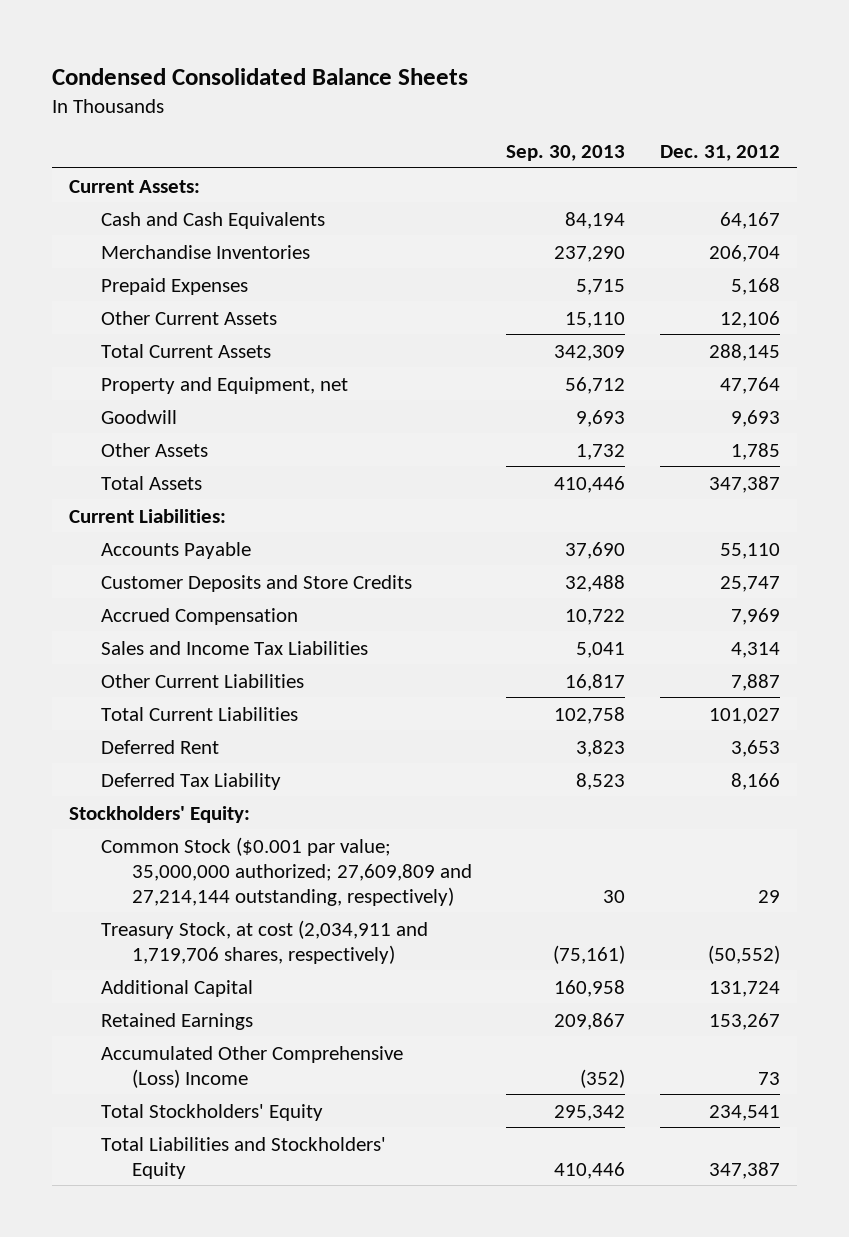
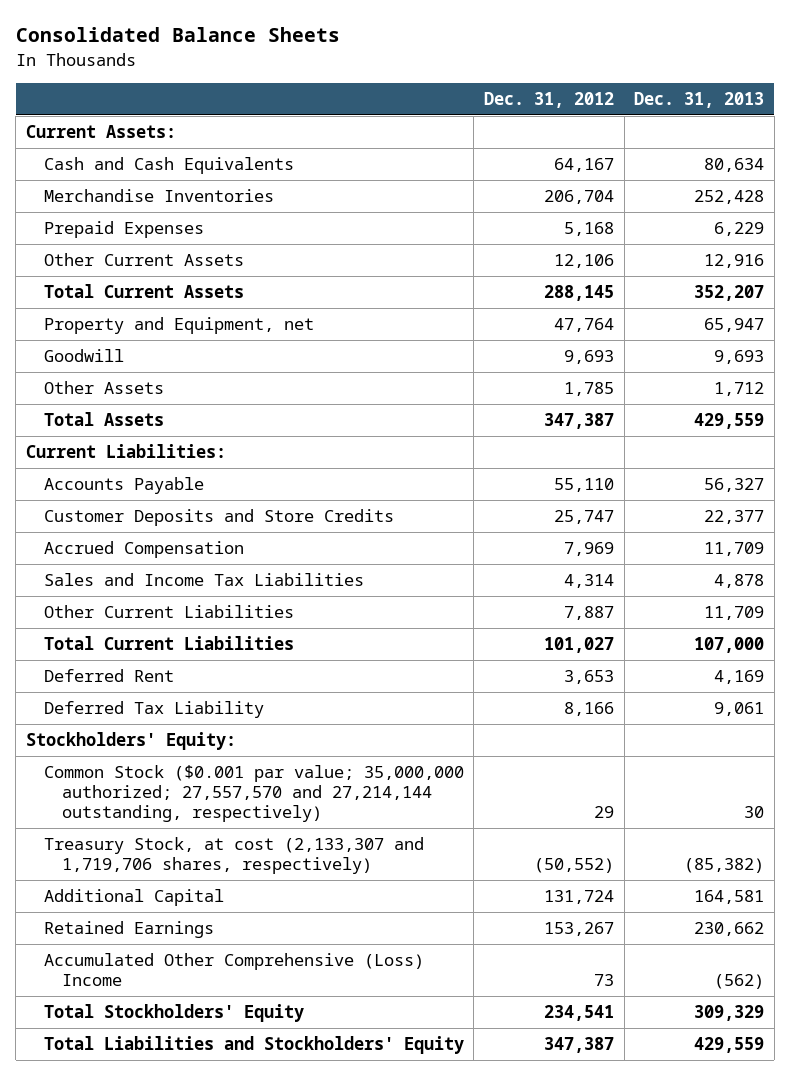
[51,67,468,85] Condensed Consolidated Balance Sheets -> [15,27,340,43] Consolidated Balance Sheets
[506,145,626,162] Sep. 30, 2013 -> none
none -> [634,91,765,108] Dec. 31, 2013
[100,836,473,906] Common Stock ($0.001 par value; 35,000,000 authorized; 27,609,809 and 27,214,144 outstanding, respectively) -> [43,765,464,822] Common Stock ($0.001 par value; 35,000,000 authorized; 27,557,570 and 27,214,144 outstanding, respectively)
[100,919,428,964] Treasury Stock, at cost (2,034,911 and 1,719,706 shares, respectively) -> [43,837,424,874] Treasury Stock, at cost (2,133,307 and 1,719,706 shares, respectively)

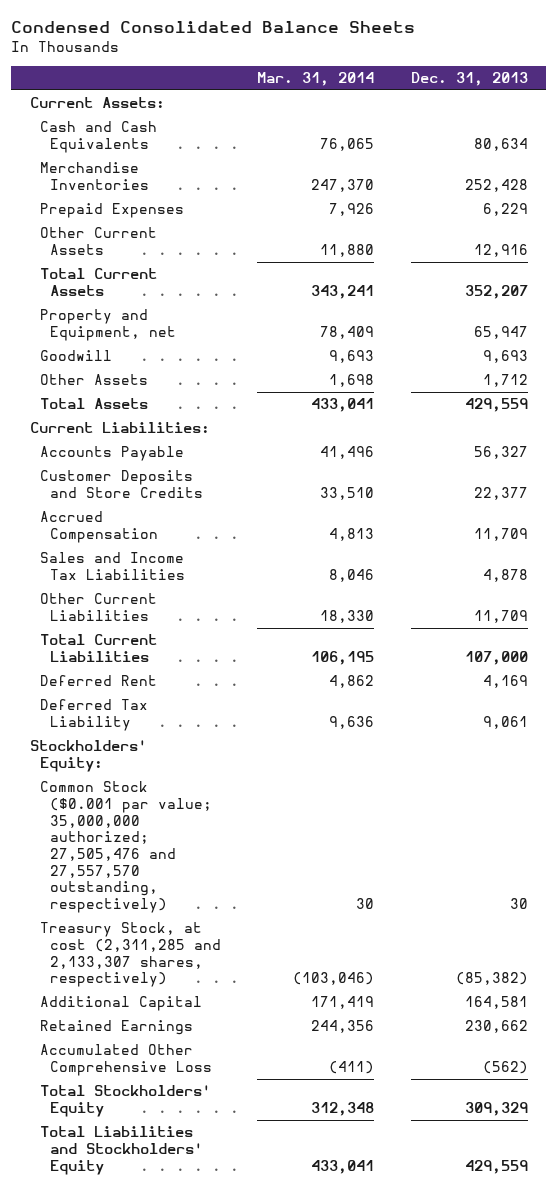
[15,27,340,43] Consolidated Balance Sheets -> [11,21,416,34] Condensed Consolidated Balance Sheets
[483,91,614,108] Dec. 31, 2012 -> none
none -> [257,72,375,87] Mar. 31, 2014
[43,765,464,822] Common Stock ($0.001 par value; 35,000,000 authorized; 27,557,570 and 27,214,144 outstanding, respectively) -> [39,781,213,913] Common Stock ($0.001 par value; 35,000,000 authorized; 27,505,476 and 27,557,570 outstanding, respectively)
[43,837,424,874] Treasury Stock, at cost (2,133,307 and 1,719,706 shares, respectively) -> [39,922,222,988] Treasury Stock, at cost (2,311,285 and 2,133,307 shares, respectively)
[43,953,424,986] Accumulated Other Comprehensive (Loss) Income -> [39,1044,213,1076] Accumulated Other Comprehensive Loss

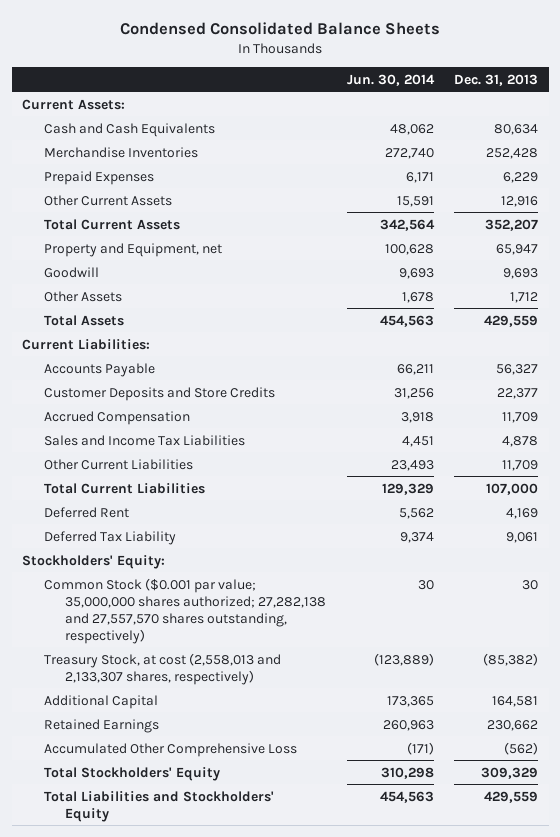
[257,72,375,87] Mar. 31, 2014 -> none
none -> [346,73,435,86] Jun. 30, 2014
[39,781,213,913] Common Stock ($0.001 par value; 35,000,000 authorized; 27,505,476 and 27,557,570 outstanding, respectively) -> [43,577,327,644] Common Stock ($0.001 par value; 35,000,000 shares authorized; 27,282,138 and 27,557,570 shares outstanding, respectively)
[39,922,222,988] Treasury Stock, at cost (2,311,285 and 2,133,307 shares, respectively) -> [43,652,281,685] Treasury Stock, at cost (2,558,013 and 2,133,307 shares, respectively)

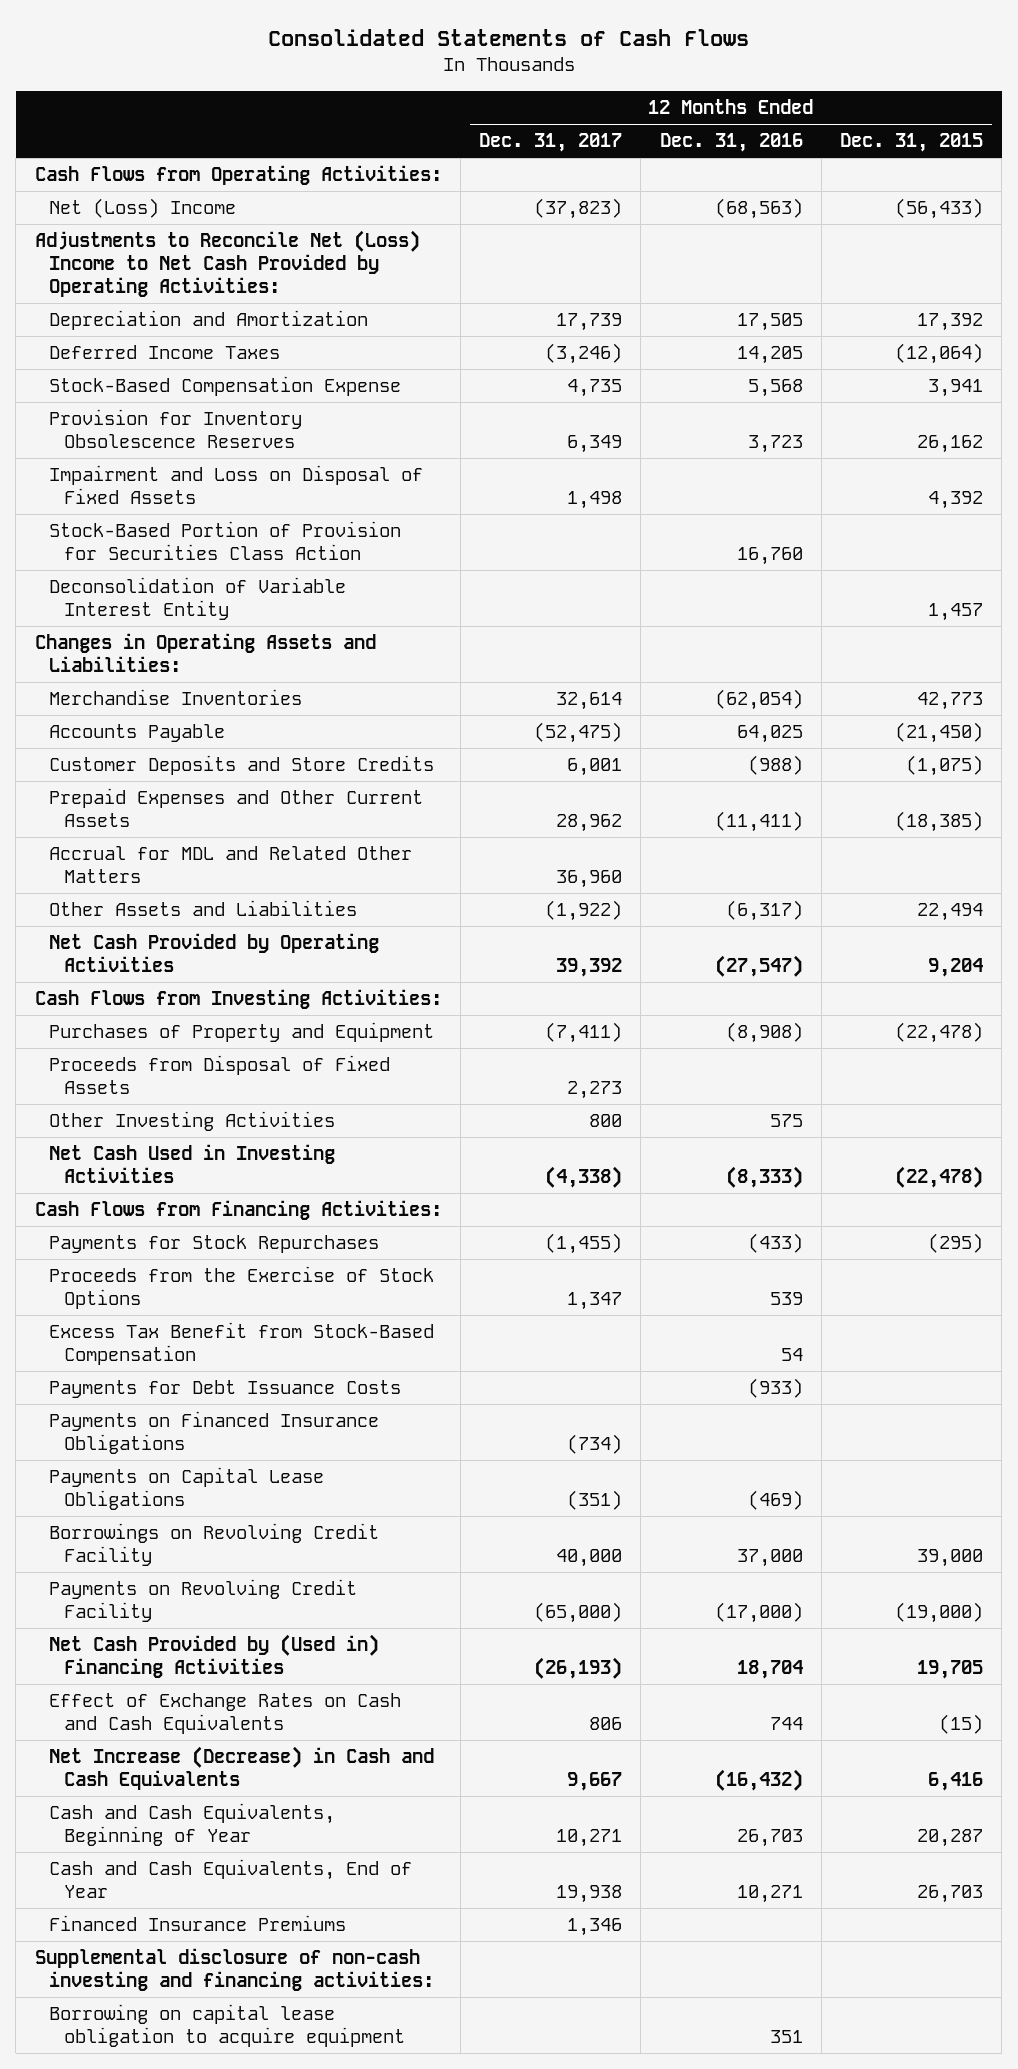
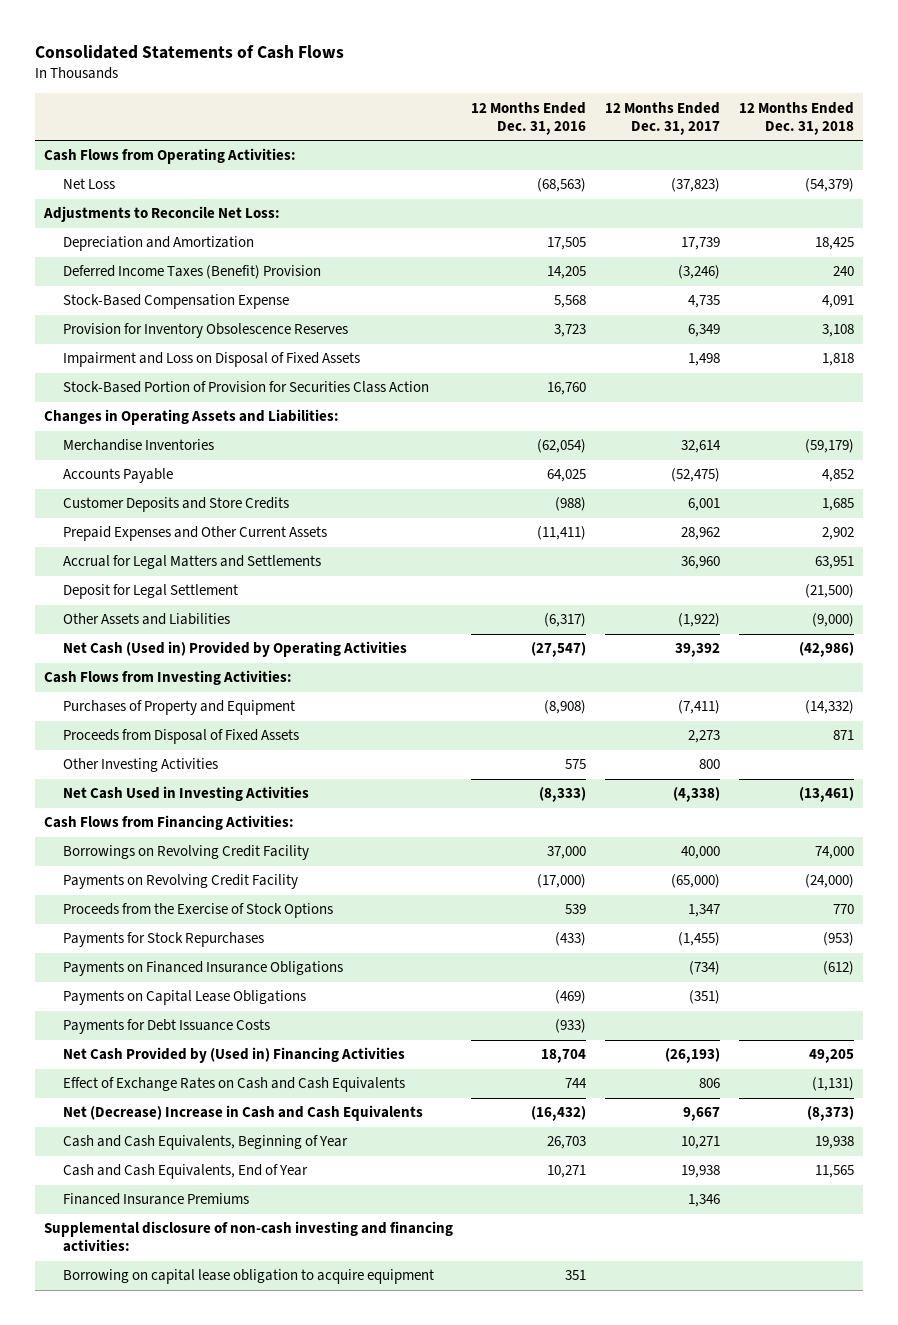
[840,133,984,153] Dec. 31, 2015 -> none
none -> [738,101,854,135] 12 Months Ended Dec. 31, 2018
[49,198,237,219] Net (Loss) Income -> [62,178,115,190] Net Loss
[34,230,420,297] Adjustments to Reconcile Net (Loss) Income to Net Cash Provided by Operating Activities: -> [42,206,280,223] Adjustments to Reconcile Net Loss:
[49,345,281,360] Deferred Income Taxes -> [62,265,321,280] Deferred Income Taxes (Benefit) Provision
[49,577,347,621] Deconsolidation of Variable Interest Entity -> none
[49,846,413,884] Accrual for MDL and Related Other Matters -> [62,555,321,570] Accrual for Legal Matters and Settlements
none -> [62,584,238,600] Deposit for Legal Settlement
[49,933,380,973] Net Cash Provided by Operating Activities -> [62,641,407,658] Net Cash (Used in) Provided by Operating Activities
[49,1523,380,1567] Borrowings on Revolving Credit Facility -> [62,845,309,861] Borrowings on Revolving Credit Facility
[49,1579,358,1623] Payments on Revolving Credit Facility -> [62,874,298,890] Payments on Revolving Credit Facility
[49,1322,435,1366] Excess Tax Benefit from Stock-Based Compensation -> none
[49,1235,380,1254] Payments for Stock Repurchases -> [62,932,264,948] Payments for Stock Repurchases
[49,1380,402,1399] Payments for Debt Issuance Costs -> [62,1019,270,1035] Payments for Debt Issuance Costs
[49,1746,435,1791] Net Increase (Decrease) in Cash and Cash Equivalents -> [62,1105,423,1122] Net (Decrease) Increase in Cash and Cash Equivalents

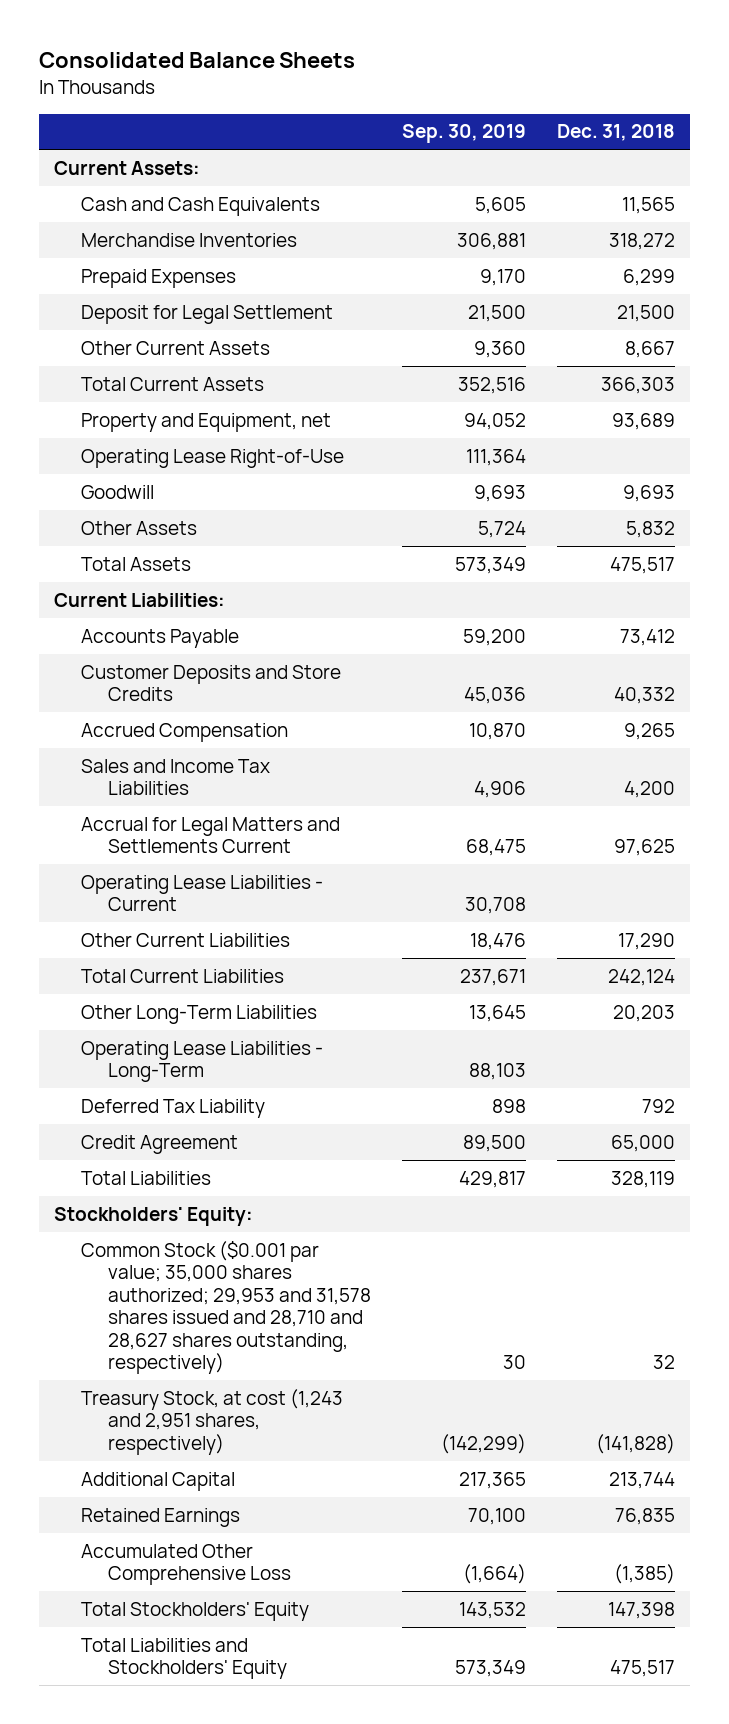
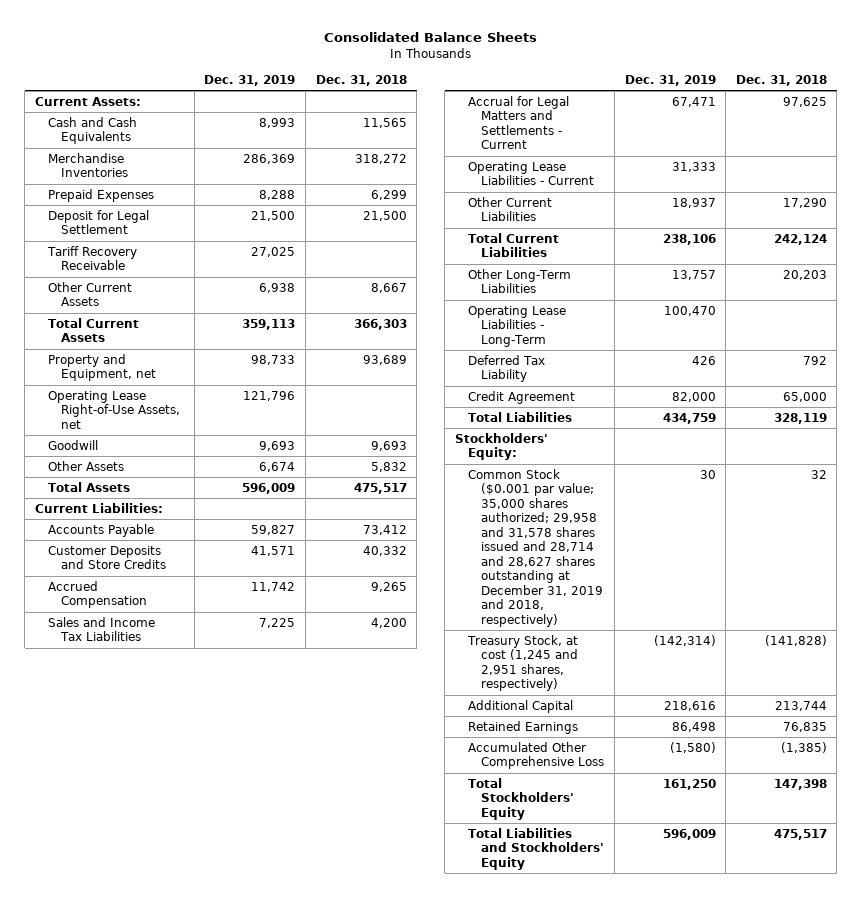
[401,124,526,144] Sep. 30, 2019 -> none
none -> [204,74,296,86] Dec. 31, 2019
none -> [47,245,138,271] Tariff Recovery Receivable
[80,448,344,468] Operating Lease Right-of-Use -> [48,390,181,429] Operating Lease Right-of-Use Assets, net
[80,816,340,854] Accrual for Legal Matters and Settlements Current -> [468,95,570,150] Accrual for Legal Matters and Settlements - Current
[80,1240,371,1375] Common Stock ($0.001 par value; 35,000 shares authorized; 29,953 and 31,578 shares issued and 28,710 and 28,627 shares outstanding, respectively) -> [468,468,604,627] Common Stock ($0.001 par value; 35,000 shares authorized; 29,958 and 31,578 shares issued and 28,714 and 28,627 shares outstanding at December 31, 2019 and 2018, respectively)
[80,1388,343,1455] Treasury Stock, at cost (1,243 and 2,951 shares, respectively) -> [467,634,579,692] Treasury Stock, at cost (1,245 and 2,951 shares, respectively)

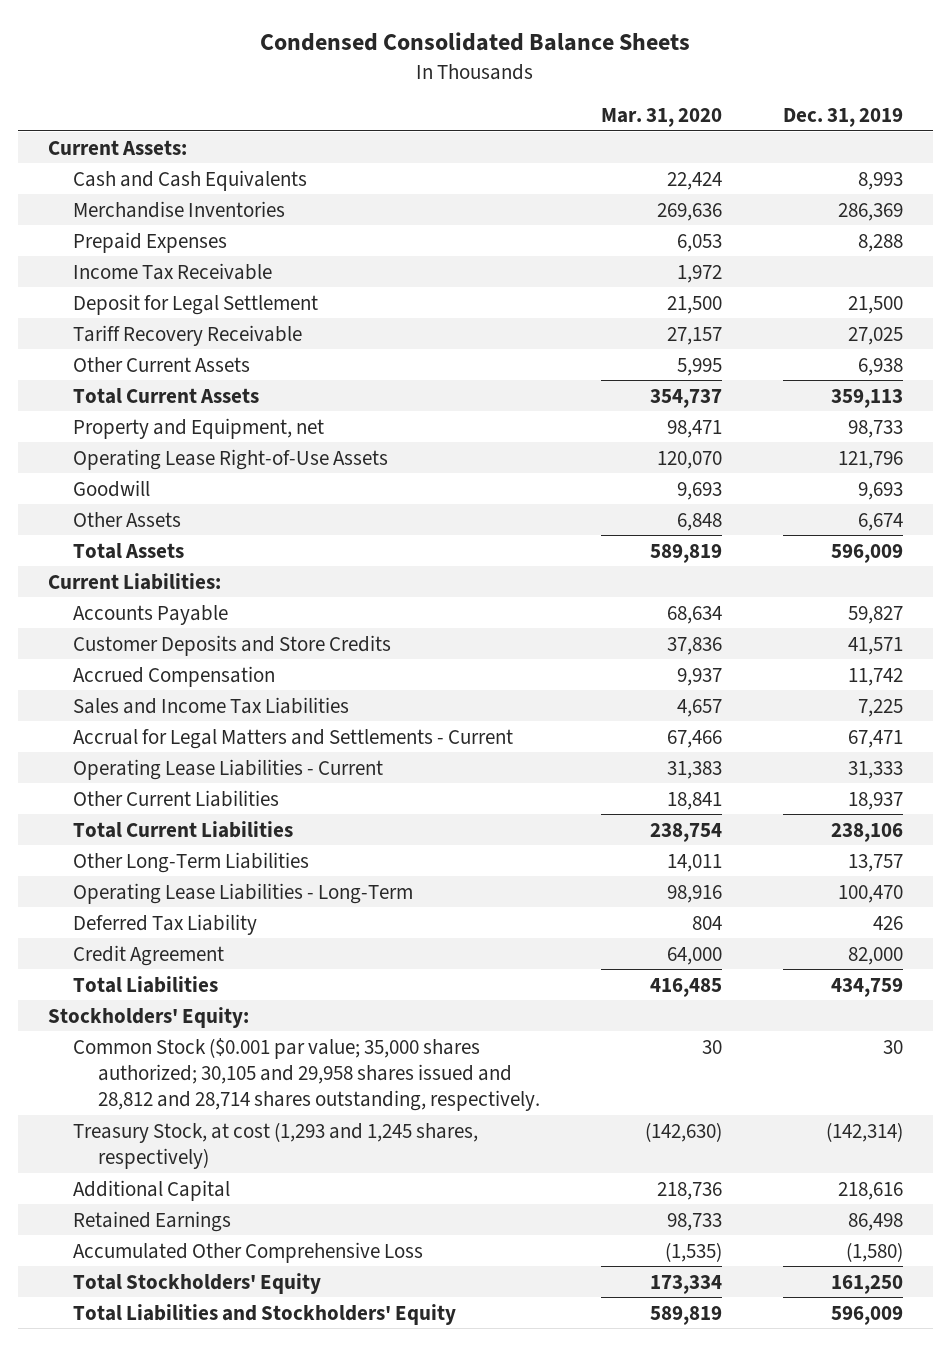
[323,32,537,43] Consolidated Balance Sheets -> [260,32,691,52] Condensed Consolidated Balance Sheets
[315,74,407,86] Dec. 31, 2018 -> none
none -> [600,108,722,128] Mar. 31, 2020
none -> [73,262,273,280] Income Tax Receivable
[48,390,181,429] Operating Lease Right-of-Use Assets, net -> [73,448,389,470] Operating Lease Right-of-Use Assets
[468,468,604,627] Common Stock ($0.001 par value; 35,000 shares authorized; 29,958 and 31,578 shares issued and 28,714 and 28,627 shares outstanding at December 31, 2019 and 2018, respectively) -> [73,1037,541,1112] Common Stock ($0.001 par value; 35,000 shares authorized; 30,105 and 29,958 shares issued and 28,812 and 28,714 shares outstanding, respectively.
[467,634,579,692] Treasury Stock, at cost (1,245 and 2,951 shares, respectively) -> [73,1121,479,1169] Treasury Stock, at cost (1,293 and 1,245 shares, respectively)

